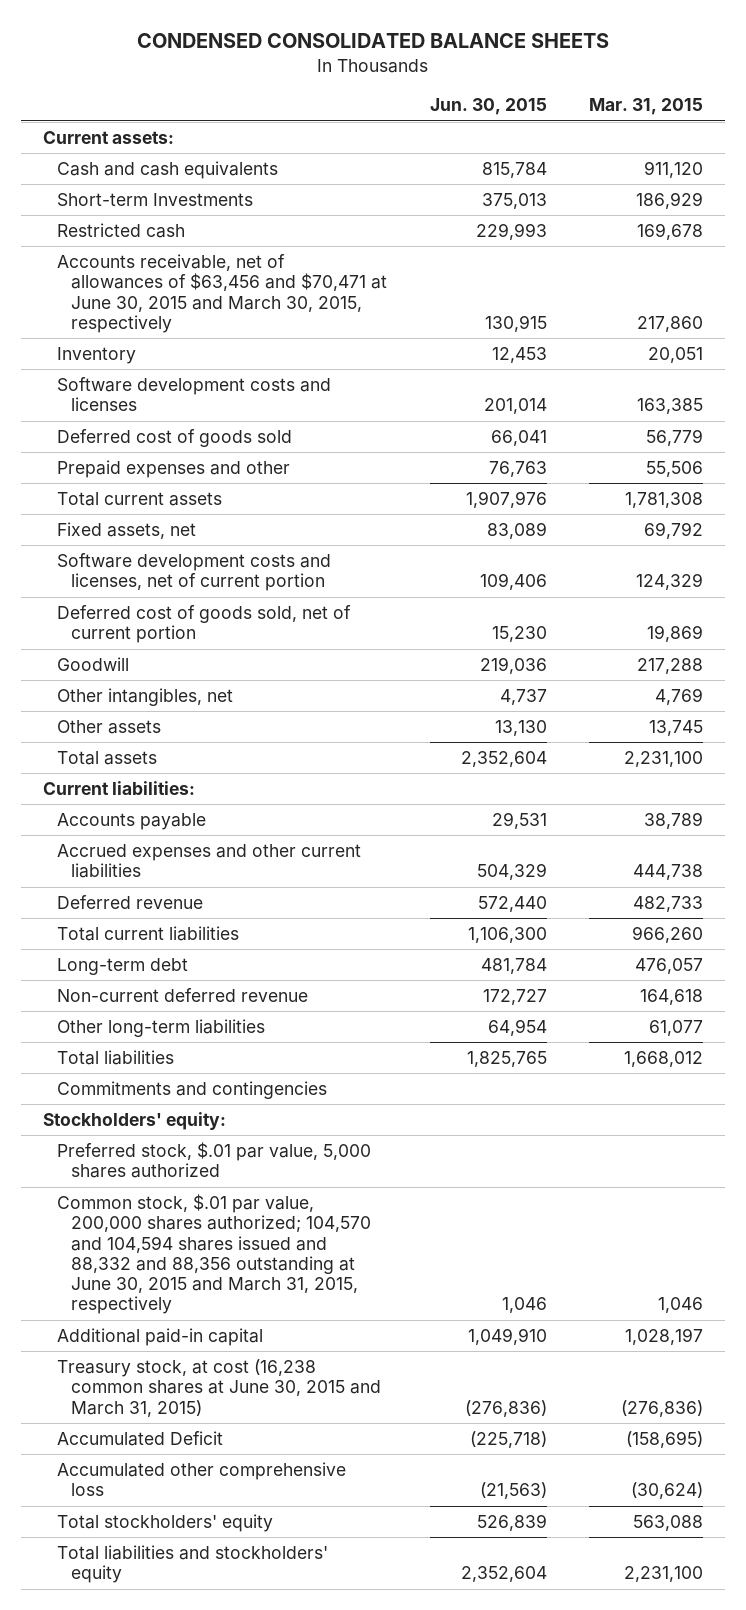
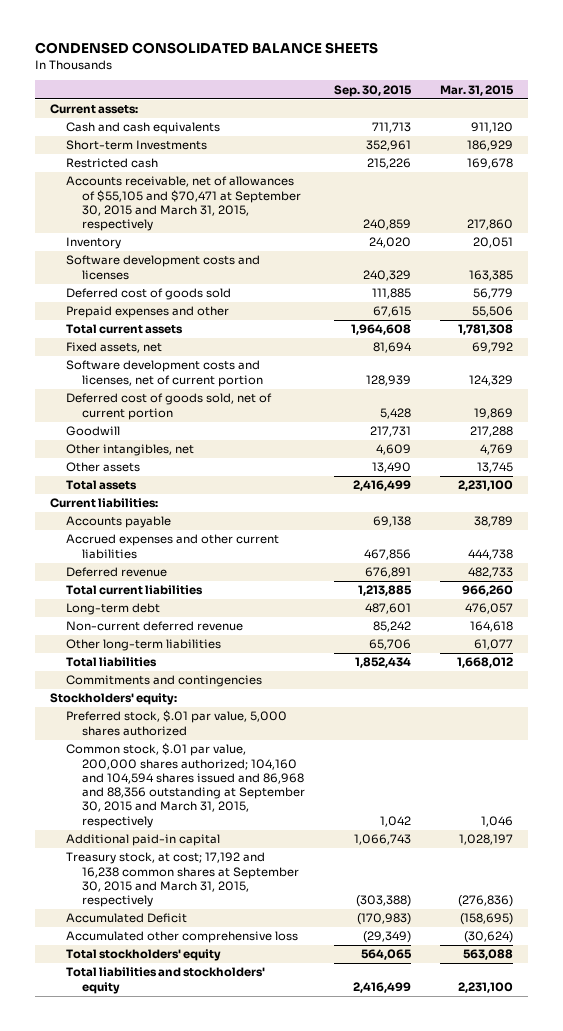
[429,98,547,116] Jun. 30, 2015 -> none
none -> [334,84,413,97] Sep. 30, 2015
[56,254,388,333] Accounts receivable, net of allowances of $63,456 and $70,471 at June 30, 2015 and March 30, 2015, respectively -> [65,176,302,232] Accounts receivable, net of allowances of $55,105 and $70,471 at September 30, 2015 and March 31, 2015, respectively
[56,1194,372,1315] Common stock, $.01 par value, 200,000 shares authorized; 104,570 and 104,594 shares issued and 88,332 and 88,356 outstanding at June 30, 2015 and March 31, 2015, respectively -> [65,743,306,828] Common stock, $.01 par value, 200,000 shares authorized; 104,160 and 104,594 shares issued and 86,968 and 88,356 outstanding at September 30, 2015 and March 31, 2015, respectively
[56,1359,382,1417] Treasury stock, at cost (16,238 common shares at June 30, 2015 and March 31, 2015) -> [65,852,300,908] Treasury stock, at cost; 17,192 and 16,238 common shares at September 30, 2015 and March 31, 2015, respectively

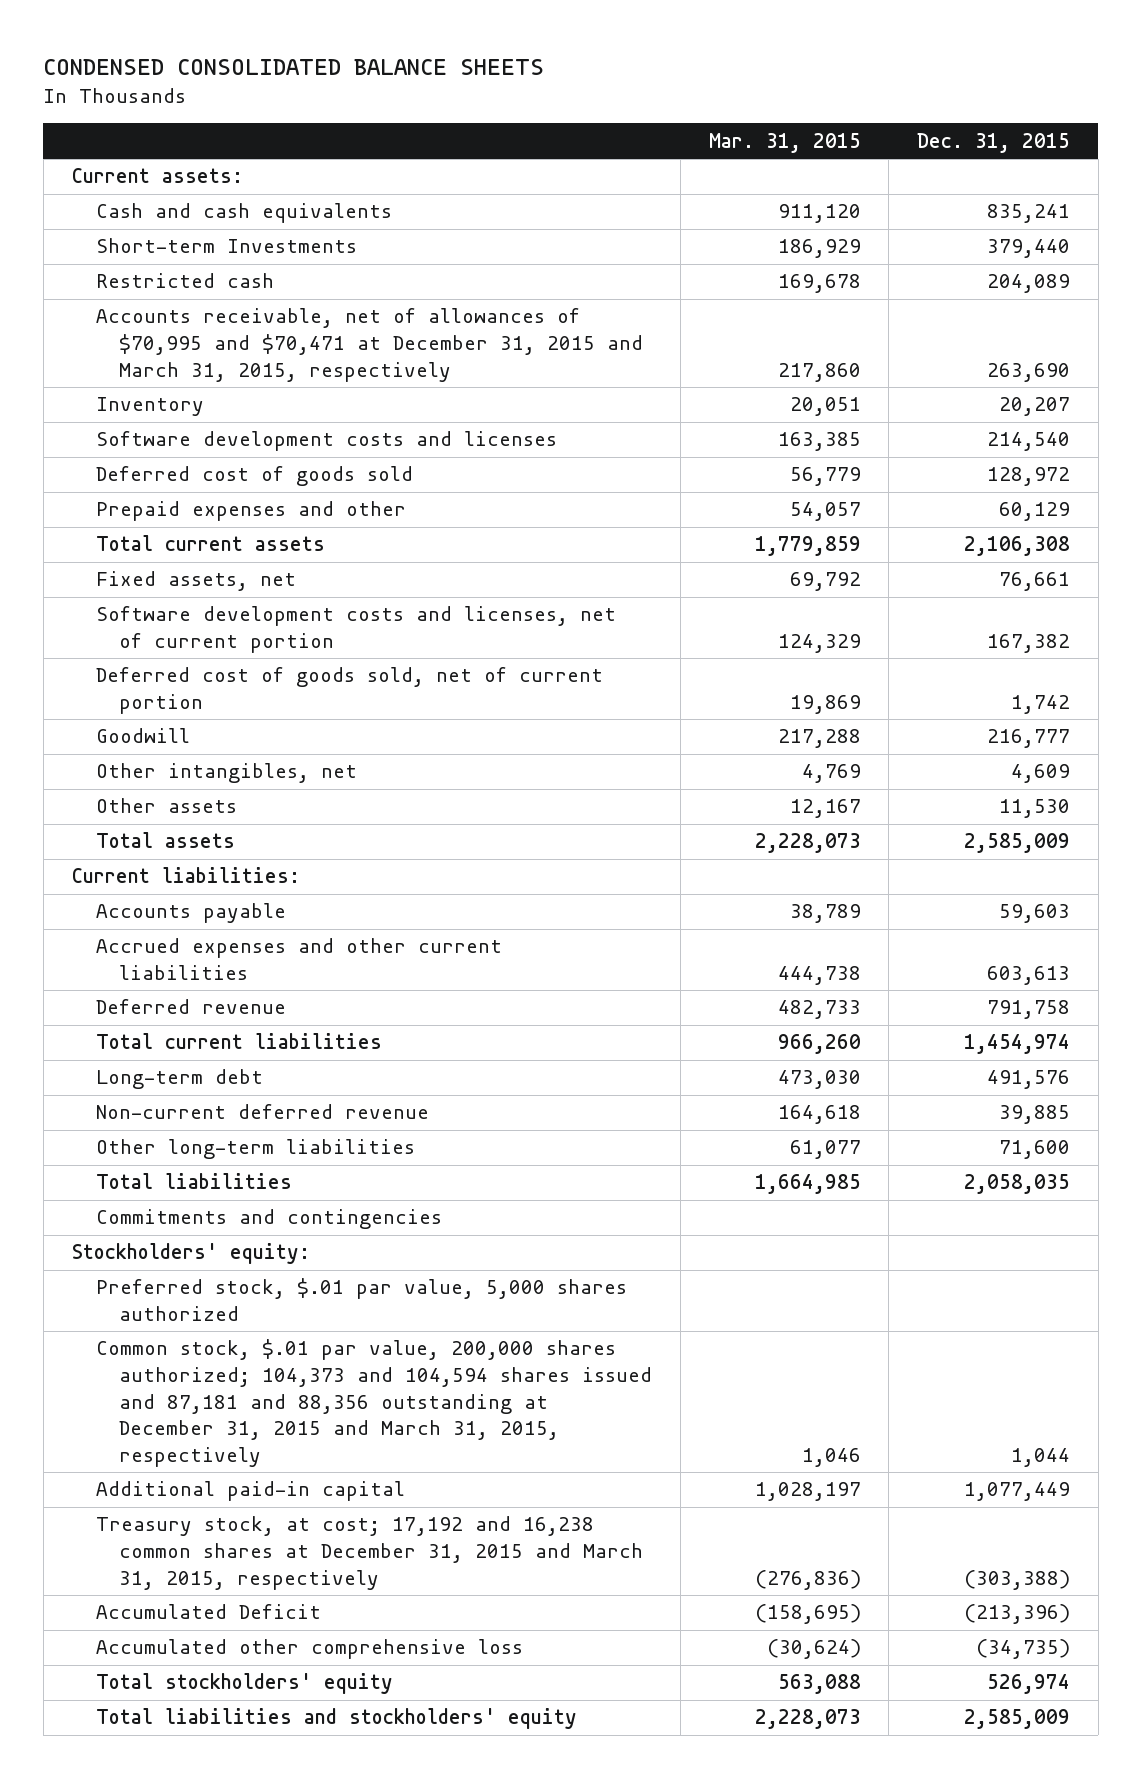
[334,84,413,97] Sep. 30, 2015 -> none
none -> [917,132,1071,153] Dec. 31, 2015
[65,176,302,232] Accounts receivable, net of allowances of $55,105 and $70,471 at September 30, 2015 and March 31, 2015, respectively -> [95,308,644,382] Accounts receivable, net of allowances of $70,995 and $70,471 at December 31, 2015 and March 31, 2015, respectively
[472,306,514,318] 55,506 -> [789,502,861,522] 54,057
[458,324,514,336] 1,781,308 -> [754,536,861,557] 1,779,859
[477,462,514,474] 13,745 -> [789,799,861,819] 12,167
[458,480,514,492] 2,231,100 -> [754,833,861,854] 2,228,073
[465,603,514,615] 476,057 -> [777,1070,861,1090] 473,030
[457,657,514,669] 1,668,012 -> [754,1174,861,1195] 1,664,985
[65,743,306,828] Common stock, $.01 par value, 200,000 shares authorized; 104,160 and 104,594 shares issued and 86,968 and 88,356 outstanding at September 30, 2015 and March 31, 2015, respectively -> [95,1339,653,1467] Common stock, $.01 par value, 200,000 shares authorized; 104,373 and 104,594 shares issued and 87,181 and 88,356 outstanding at December 31, 2015 and March 31, 2015, respectively
[65,852,300,908] Treasury stock, at cost; 17,192 and 16,238 common shares at September 30, 2015 and March 31, 2015, respectively -> [95,1516,644,1590] Treasury stock, at cost; 17,192 and 16,238 common shares at December 31, 2015 and March 31, 2015, respectively
[458,981,514,993] 2,231,100 -> [754,1709,861,1730] 2,228,073

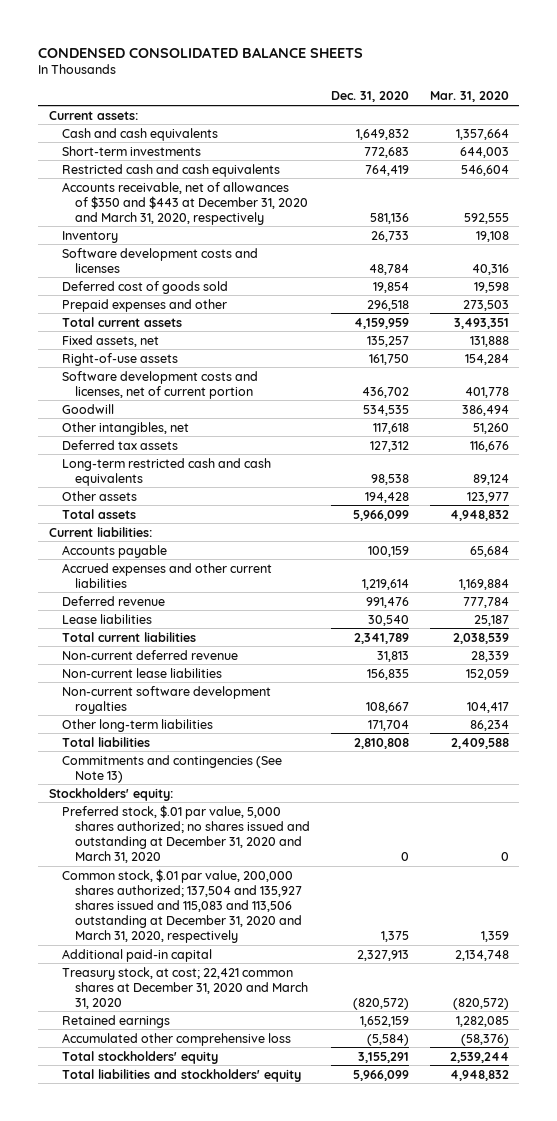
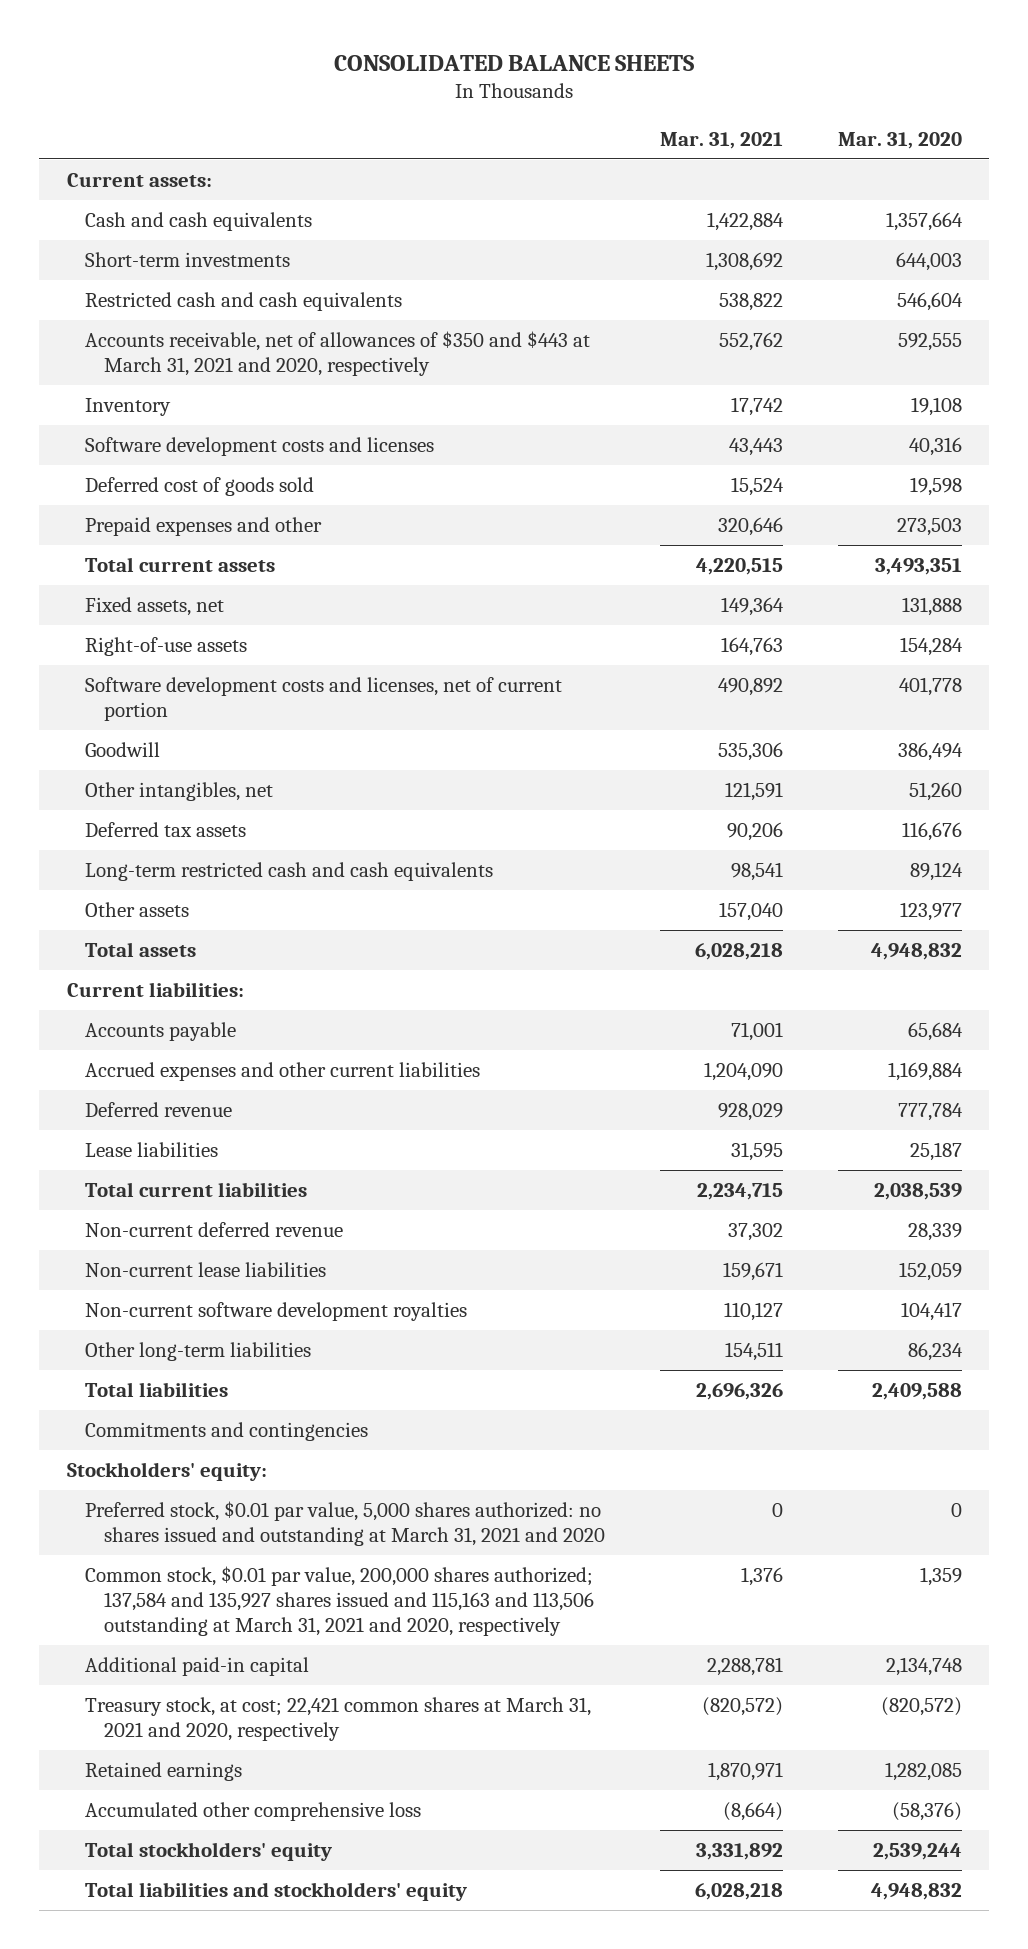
[38,46,364,58] CONDENSED CONSOLIDATED BALANCE SHEETS -> [334,54,695,71] CONSOLIDATED BALANCE SHEETS
[330,91,409,103] Dec. 31, 2020 -> none
none -> [660,131,784,149] Mar. 31, 2021
[61,181,309,225] Accounts receivable, net of allowances of $350 and $443 at December 31, 2020 and March 31, 2020, respectively -> [85,330,591,376] Accounts receivable, net of allowances of $350 and $443 at March 31, 2021 and 2020, respectively
[61,754,282,783] Commitments and contingencies (See Note 13) -> [85,1421,369,1441] Commitments and contingencies
[61,804,311,863] Preferred stock, $.01 par value, 5,000 shares authorized; no shares issued and outstanding at December 31, 2020 and March 31, 2020 -> [85,1500,606,1546] Preferred stock, $0.01 par value, 5,000 shares authorized: no shares issued and outstanding at March 31, 2021 and 2020
[61,868,303,943] Common stock, $.01 par value, 200,000 shares authorized; 137,504 and 135,927 shares issued and 115,083 and 113,506 outstanding at December 31, 2020 and March 31, 2020, respectively -> [85,1565,595,1636] Common stock, $0.01 par value, 200,000 shares authorized; 137,584 and 135,927 shares issued and 115,163 and 113,506 outstanding at March 31, 2021 and 2020, respectively
[61,966,309,1009] Treasury stock, at cost; 22,421 common shares at December 31, 2020 and March 31, 2020 -> [85,1696,592,1741] Treasury stock, at cost; 22,421 common shares at March 31, 2021 and 2020, respectively

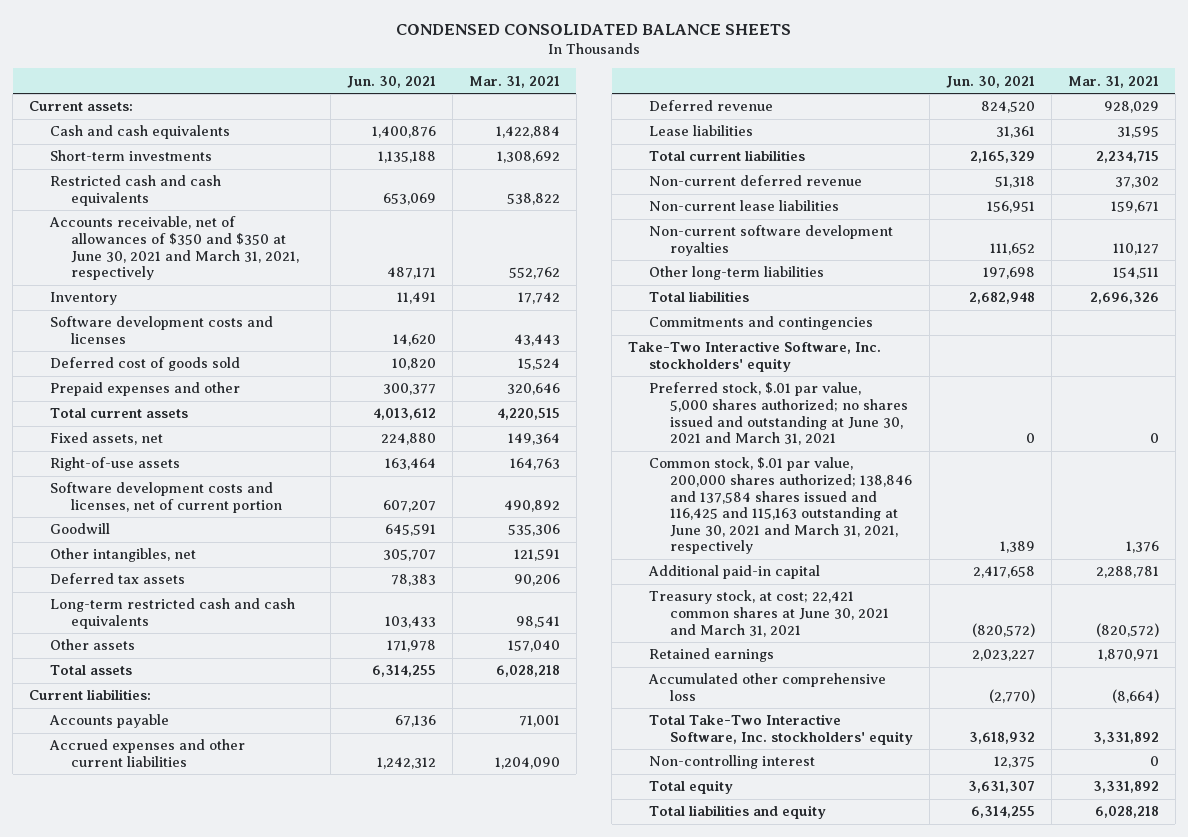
[334,54,695,71] CONSOLIDATED BALANCE SHEETS -> [395,23,791,35] CONDENSED CONSOLIDATED BALANCE SHEETS
[837,131,962,149] Mar. 31, 2020 -> none
none -> [346,75,436,88] Jun. 30, 2021
[85,330,591,376] Accounts receivable, net of allowances of $350 and $443 at March 31, 2021 and 2020, respectively -> [48,216,299,281] Accounts receivable, net of allowances of $350 and $350 at June 30, 2021 and March 31, 2021, respectively
[66,1461,267,1481] Stockholders' equity: -> [628,341,882,372] Take-Two Interactive Software, Inc. stockholders' equity
[85,1500,606,1546] Preferred stock, $0.01 par value, 5,000 shares authorized: no shares issued and outstanding at March 31, 2021 and 2020 -> [648,382,908,446] Preferred stock, $.01 par value, 5,000 shares authorized; no shares issued and outstanding at June 30, 2021 and March 31, 2021
[85,1565,595,1636] Common stock, $0.01 par value, 200,000 shares authorized; 137,584 and 135,927 shares issued and 115,163 and 113,506 outstanding at March 31, 2021 and 2020, respectively -> [648,457,912,555] Common stock, $.01 par value, 200,000 shares authorized; 138,846 and 137,584 shares issued and 116,425 and 115,163 outstanding at June 30, 2021 and March 31, 2021, respectively
[85,1696,592,1741] Treasury stock, at cost; 22,421 common shares at March 31, 2021 and 2020, respectively -> [648,590,889,637] Treasury stock, at cost; 22,421 common shares at June 30, 2021 and March 31, 2021
[85,1841,333,1861] Total stockholders' equity -> [648,714,913,745] Total Take-Two Interactive Software, Inc. stockholders' equity
none -> [648,755,815,770] Non-controlling interest
none -> [648,780,733,795] Total equity
[85,1881,468,1901] Total liabilities and stockholders' equity -> [648,805,826,820] Total liabilities and equity

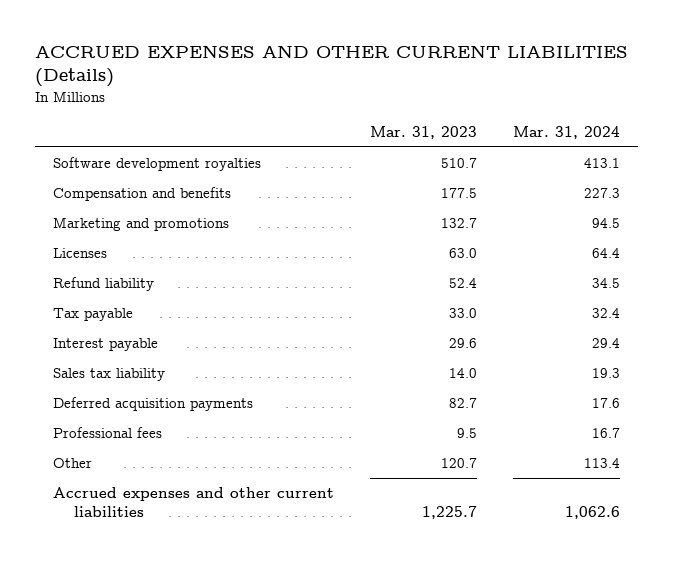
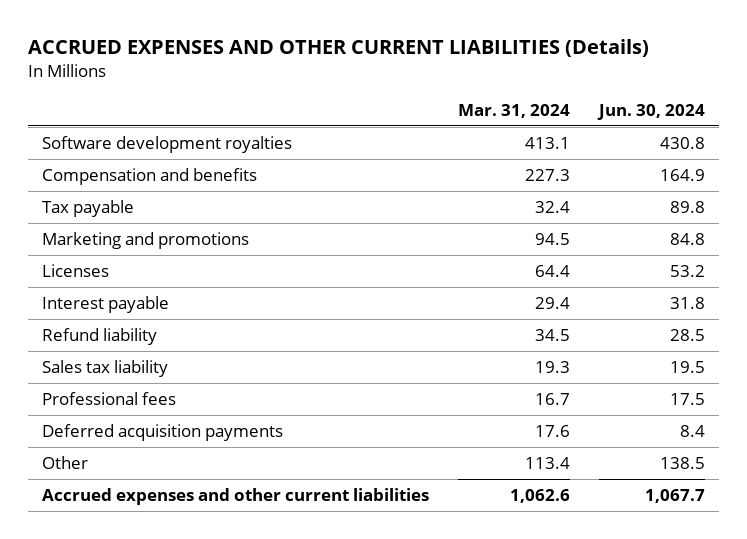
[369,125,477,139] Mar. 31, 2023 -> none
none -> [596,104,705,121] Jun. 30, 2024
[52,308,133,322] Tax payable -> [42,199,135,217] Tax payable
[52,277,154,292] Refund liability -> [42,327,158,345] Refund liability
[52,397,253,412] Deferred acquisition payments -> [42,423,284,441] Deferred acquisition payments

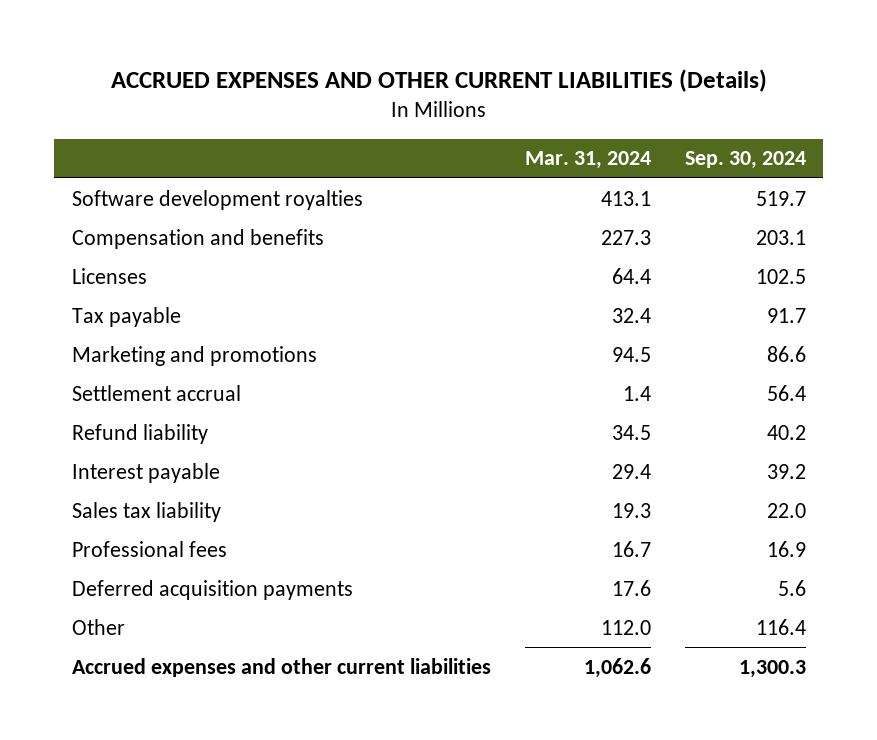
[596,104,705,121] Jun. 30, 2024 -> none
none -> [684,151,806,170] Sep. 30, 2024
[42,263,110,277] Licenses -> [71,267,147,284] Licenses
none -> [71,384,241,401] Settlement accrual
[42,295,170,313] Interest payable -> [71,462,220,483] Interest payable
[524,456,570,469] 113.4 -> [600,619,651,635] 112.0

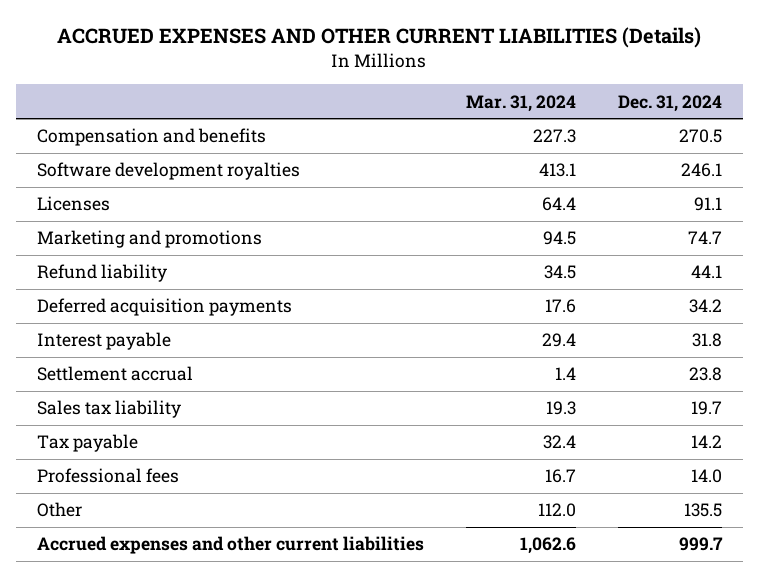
[684,151,806,170] Sep. 30, 2024 -> none
none -> [617,94,722,112] Dec. 31, 2024
[71,189,363,210] Software development royalties -> [36,162,300,181] Software development royalties
[71,579,353,600] Deferred acquisition payments -> [36,298,292,317] Deferred acquisition payments
[71,384,241,401] Settlement accrual -> [36,366,193,382] Settlement accrual
[71,306,181,327] Tax payable -> [36,434,138,453] Tax payable

